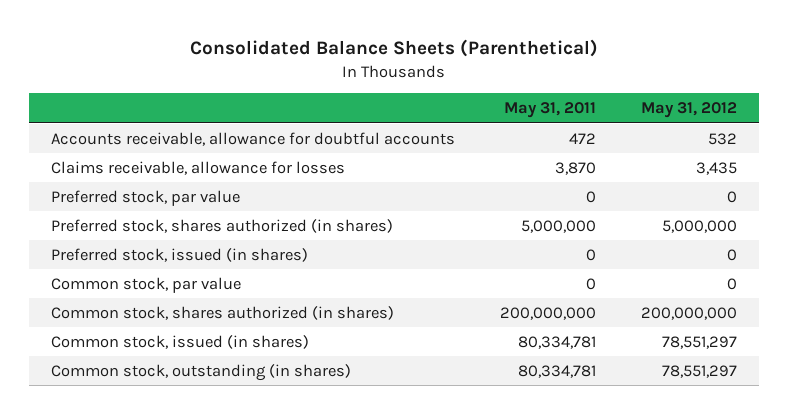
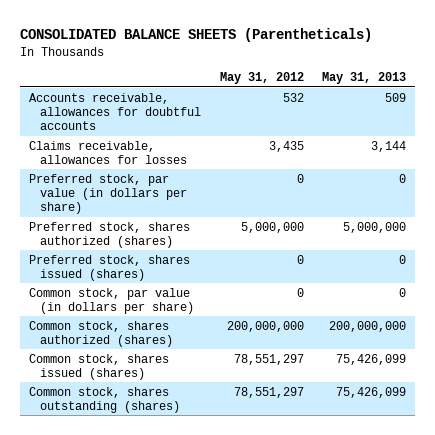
[190,39,599,58] Consolidated Balance Sheets (Parenthetical) -> [20,28,373,43] CONSOLIDATED BALANCE SHEETS (Parentheticals)
[504,102,597,119] May 31, 2011 -> none
none -> [321,72,406,85] May 31, 2013
[51,131,456,146] Accounts receivable, allowance for doubtful accounts -> [29,92,202,131] Accounts receivable, allowances for doubtful accounts
[51,160,346,175] Claims receivable, allowance for losses -> [29,140,188,164] Claims receivable, allowances for losses
[51,189,241,206] Preferred stock, par value -> [29,173,188,215] Preferred stock, par value (in dollars per share)
[51,218,394,233] Preferred stock, shares authorized (in shares) -> [29,221,191,248] Preferred stock, shares authorized (shares)
[51,247,309,262] Preferred stock, issued (in shares) -> [29,254,191,281] Preferred stock, shares issued (shares)
[51,276,242,293] Common stock, par value -> [29,287,195,314] Common stock, par value (in dollars per share)
[51,305,395,320] Common stock, shares authorized (in shares) -> [29,320,174,347] Common stock, shares authorized (shares)
[51,334,310,349] Common stock, issued (in shares) -> [29,353,170,380] Common stock, shares issued (shares)
[51,363,352,381] Common stock, outstanding (in shares) -> [29,386,181,413] Common stock, shares outstanding (shares)

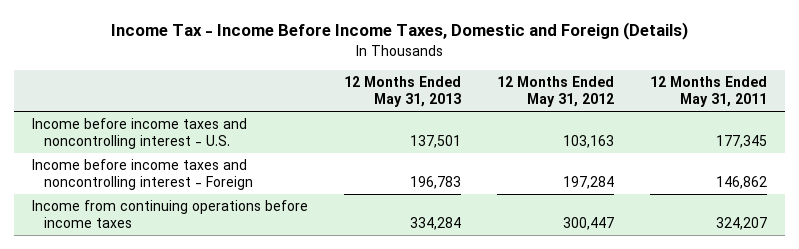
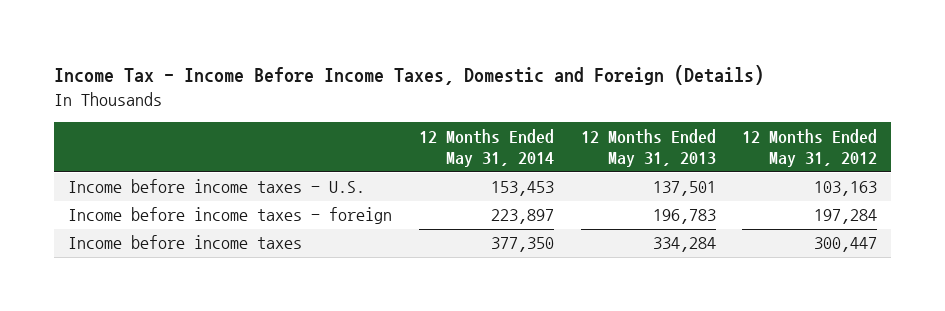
[650,75,768,108] 12 Months Ended May 31, 2011 -> none
none -> [418,128,554,168] 12 Months Ended May 31, 2014
[32,118,248,150] Income before income taxes and noncontrolling interest - U.S. -> [67,179,365,194] Income before income taxes - U.S.
[32,159,253,191] Income before income taxes and noncontrolling interest - Foreign -> [67,207,392,225] Income before income taxes - foreign
[32,200,309,229] Income from continuing operations before income taxes -> [67,235,302,250] Income before income taxes

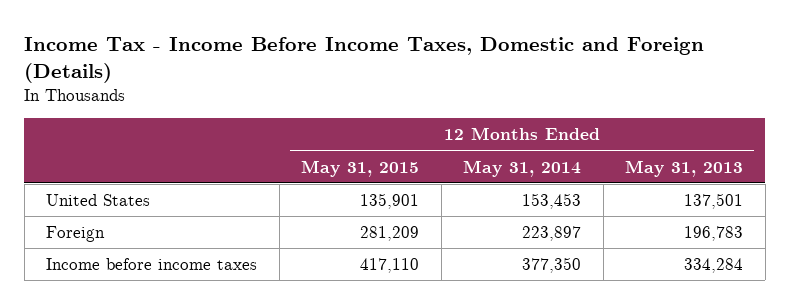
[742,128,878,168] 12 Months Ended May 31, 2012 -> none
none -> [301,159,420,177] May 31, 2015
[67,179,365,194] Income before income taxes - U.S. -> [46,194,151,207] United States
[67,207,392,225] Income before income taxes - foreign -> [46,226,106,243] Foreign

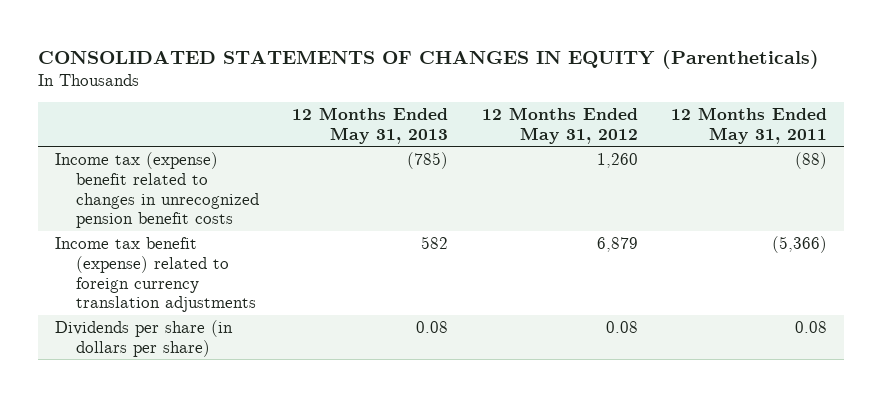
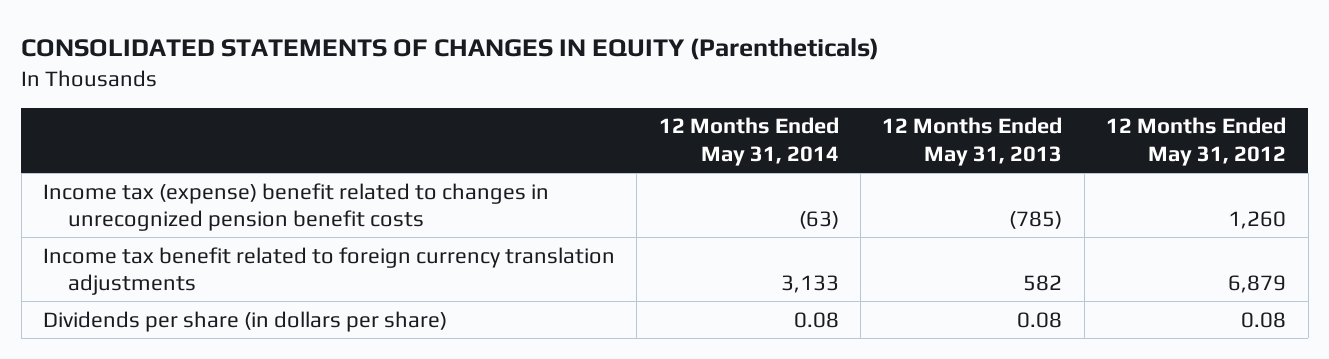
[671,106,828,144] 12 Months Ended May 31, 2011 -> none
none -> [658,117,839,166] 12 Months Ended May 31, 2014
[54,236,256,313] Income tax benefit (expense) related to foreign currency translation adjustments -> [42,246,615,296] Income tax benefit related to foreign currency translation adjustments

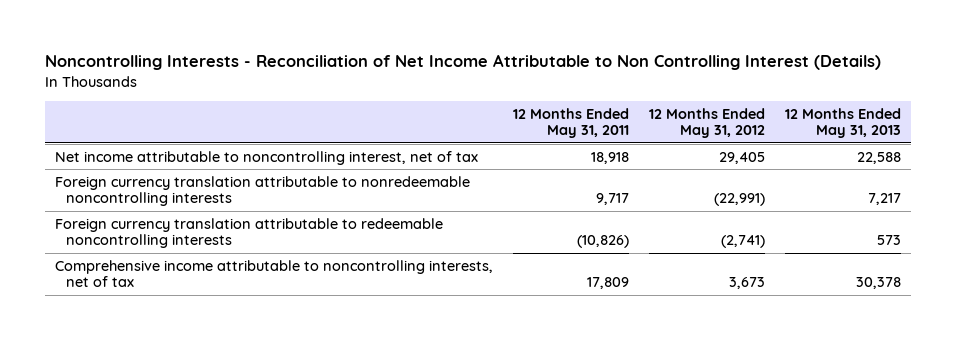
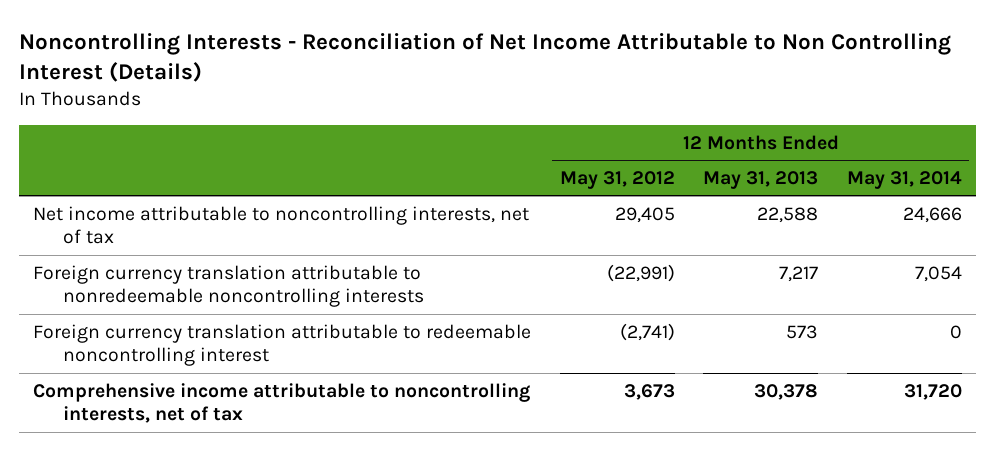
[512,107,629,139] 12 Months Ended May 31, 2011 -> none
none -> [846,170,962,189] May 31, 2014
[54,150,478,165] Net income attributable to noncontrolling interest, net of tax -> [33,205,530,245] Net income attributable to noncontrolling interests, net of tax
[54,217,443,249] Foreign currency translation attributable to redeemable noncontrolling interests -> [33,323,532,367] Foreign currency translation attributable to redeemable noncontrolling interest

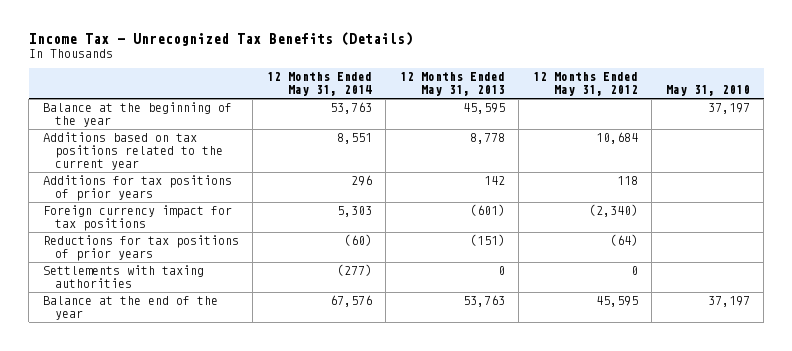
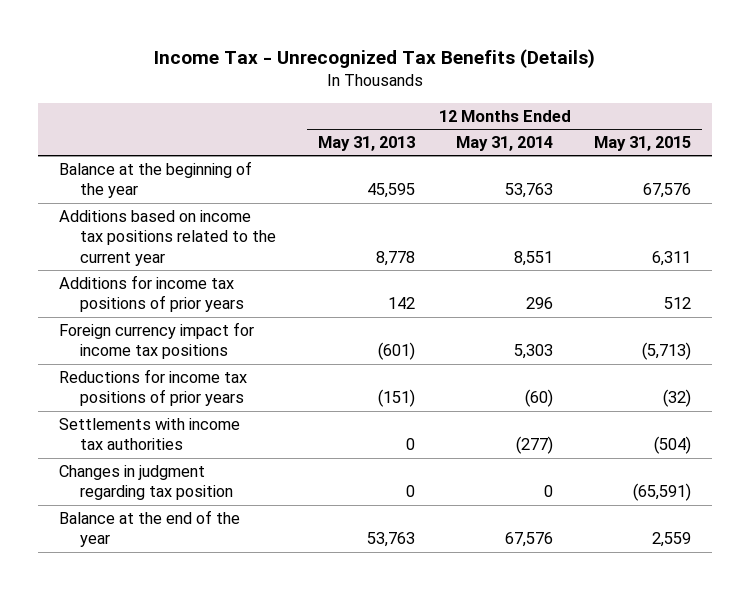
[532,71,638,97] 12 Months Ended May 31, 2012 -> none
[665,85,750,97] May 31, 2010 -> none
none -> [594,136,692,152] May 31, 2015
[42,132,223,171] Additions based on tax positions related to the current year -> [59,210,277,266] Additions based on income tax positions related to the current year
[42,175,232,202] Additions for tax positions of prior years -> [59,275,245,313] Additions for income tax positions of prior years
[42,205,232,232] Foreign currency impact for tax positions -> [59,322,255,360] Foreign currency impact for income tax positions
[42,235,239,262] Reductions for tax positions of prior years -> [59,369,248,407] Reductions for income tax positions of prior years
[42,265,204,289] Settlements with taxing authorities -> [59,418,241,451] Settlements with income tax authorities
none -> [59,465,234,501] Changes in judgment regarding tax position

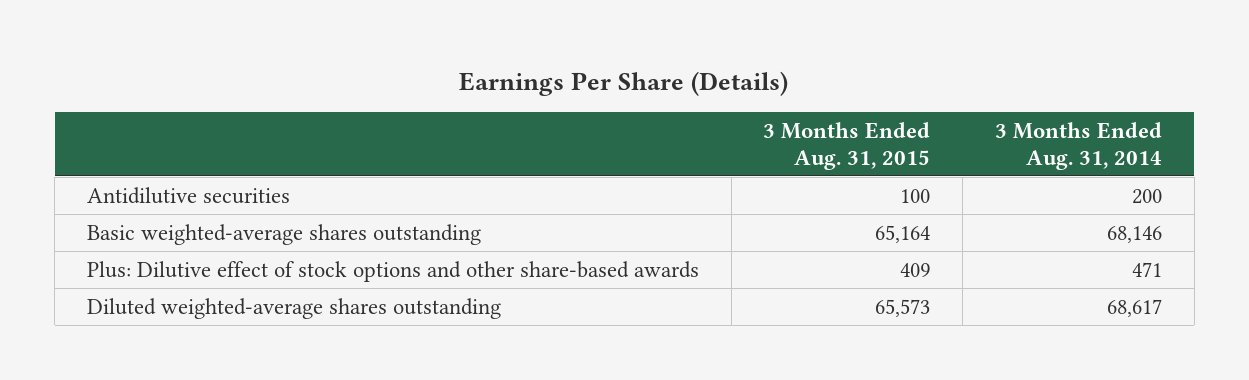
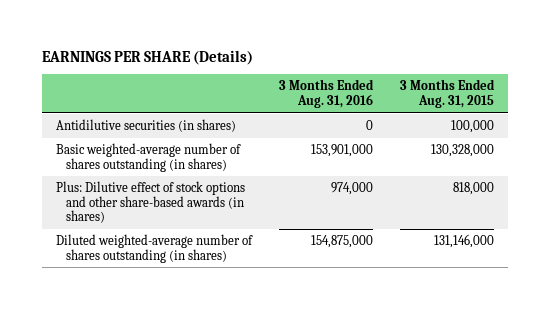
[459,70,789,96] Earnings Per Share (Details) -> [42,49,254,65] EARNINGS PER SHARE (Details)
[994,122,1162,170] 3 Months Ended Aug. 31, 2014 -> none
none -> [278,79,374,108] 3 Months Ended Aug. 31, 2016
[86,187,290,205] Antidilutive securities -> [55,119,236,133] Antidilutive securities (in shares)
[900,189,931,204] 100 -> [450,120,494,134] 100,000
[86,224,481,246] Basic weighted-average shares outstanding -> [55,143,241,172] Basic weighted-average number of shares outstanding (in shares)
[875,225,931,244] 65,164 -> [430,144,494,158] 130,328,000
[86,261,699,283] Plus: Dilutive effect of stock options and other share-based awards -> [55,181,245,224] Plus: Dilutive effect of stock options and other share-based awards (in shares)
[900,263,931,278] 409 -> [452,182,494,196] 818,000
[86,298,501,320] Diluted weighted-average shares outstanding -> [55,234,253,263] Diluted weighted-average number of shares outstanding (in shares)
[875,299,931,318] 65,573 -> [433,234,494,249] 131,146,000

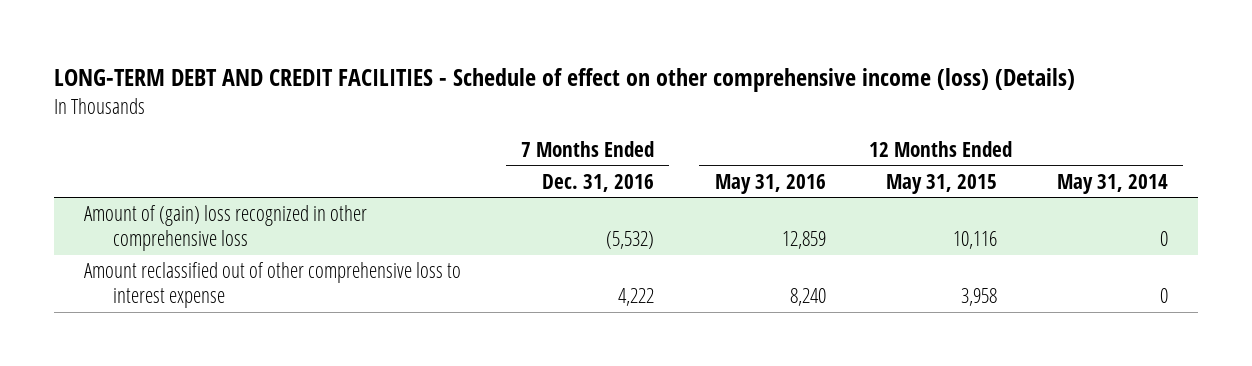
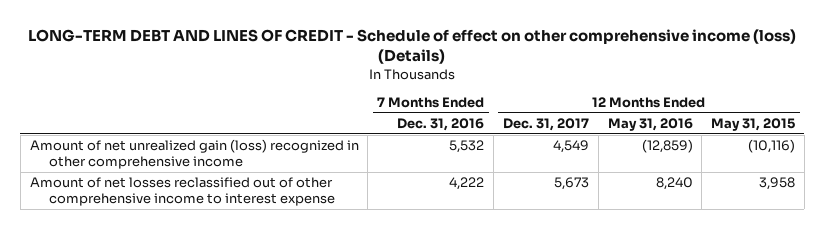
[54,68,1076,93] LONG-TERM DEBT AND CREDIT FACILITIES - Schedule of effect on other comprehensive income (loss) (Details) -> [28,28,797,65] LONG-TERM DEBT AND LINES OF CREDIT - Schedule of effect on other comprehensive income (loss) (Details)
[1056,173,1168,194] May 31, 2014 -> none
none -> [502,118,589,132] Dec. 31, 2017
[84,205,368,252] Amount of (gain) loss recognized in other comprehensive loss -> [29,139,359,170] Amount of net unrealized gain (loss) recognized in other comprehensive income
[606,231,655,250] (5,532) -> [449,140,485,154] 5,532
[781,231,826,250] 12,859 -> [641,139,693,154] (12,859)
[952,231,997,250] 10,116 -> [748,139,796,154] (10,116)
[84,262,462,309] Amount reclassified out of other comprehensive loss to interest expense -> [29,177,335,207] Amount of net losses reclassified out of other comprehensive income to interest expense

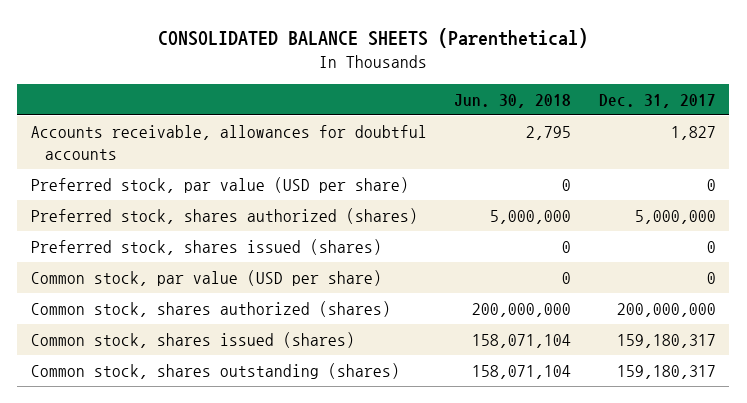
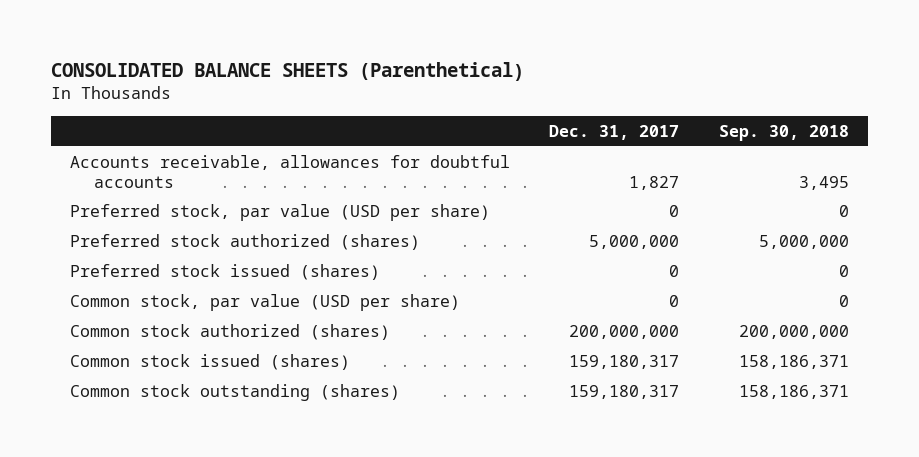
[454,93,572,108] Jun. 30, 2018 -> none
none -> [718,124,849,141] Sep. 30, 2018
[31,207,419,224] Preferred stock, shares authorized (shares) -> [70,233,421,250] Preferred stock authorized (shares)
[31,238,383,255] Preferred stock, shares issued (shares) -> [70,263,381,280] Preferred stock issued (shares)
[31,300,392,317] Common stock, shares authorized (shares) -> [70,323,391,340] Common stock authorized (shares)
[31,331,356,348] Common stock, shares issued (shares) -> [70,353,351,370] Common stock issued (shares)
[31,362,401,379] Common stock, shares outstanding (shares) -> [70,383,401,401] Common stock outstanding (shares)

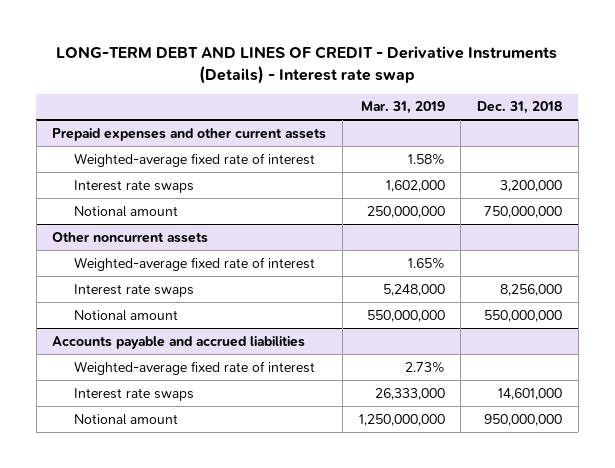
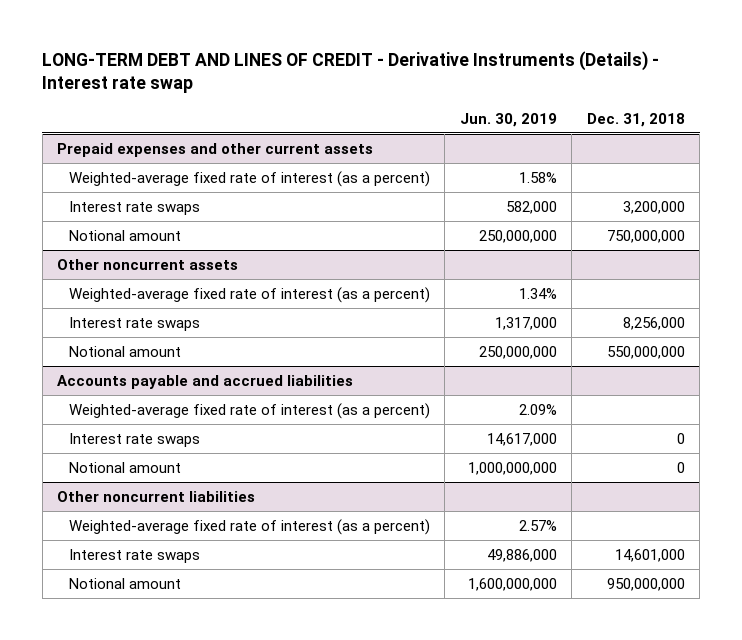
[360,101,445,115] Mar. 31, 2019 -> none
none -> [459,112,557,127] Jun. 30, 2019
[73,152,315,167] Weighted-average fixed rate of interest -> [68,170,430,187] Weighted-average fixed rate of interest (as a percent)
[73,256,315,271] Weighted-average fixed rate of interest -> [68,286,430,303] Weighted-average fixed rate of interest (as a percent)
[73,360,315,375] Weighted-average fixed rate of interest -> [68,402,430,419] Weighted-average fixed rate of interest (as a percent)
none -> [68,432,200,447] Interest rate swaps
none -> [68,461,181,473] Notional amount
none -> [57,490,256,502] Other noncurrent liabilities
none -> [68,518,430,535] Weighted-average fixed rate of interest (as a percent)

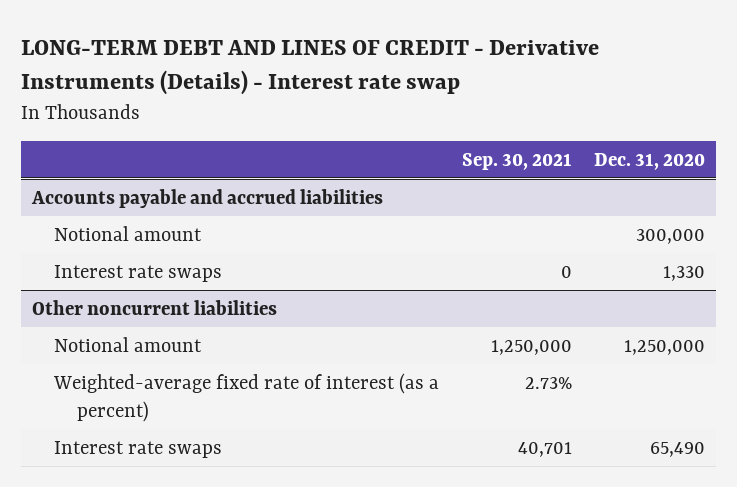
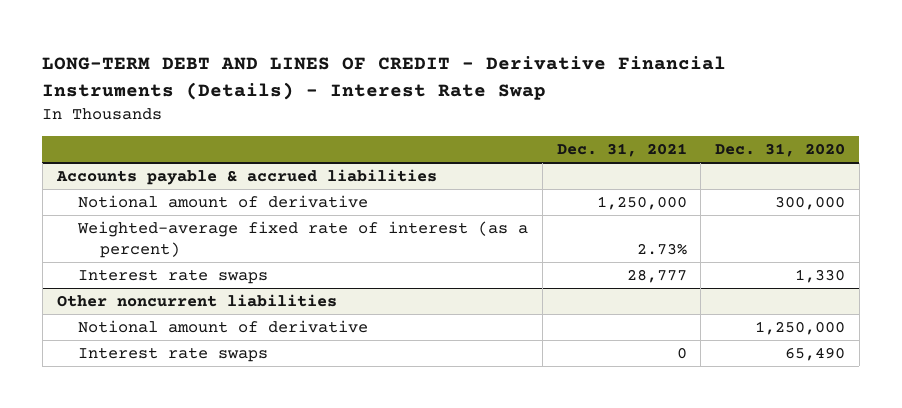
[20,39,599,96] LONG-TERM DEBT AND LINES OF CREDIT - Derivative Instruments (Details) - Interest rate swap -> [42,56,727,100] LONG-TERM DEBT AND LINES OF CREDIT - Derivative Financial Instruments (Details) - Interest Rate Swap
[461,152,572,170] Sep. 30, 2021 -> none
none -> [556,143,687,158] Dec. 31, 2021
[30,188,383,208] Accounts payable and accrued liabilities -> [55,169,437,186] Accounts payable & accrued liabilities
[54,225,203,241] Notional amount -> [78,195,369,209] Notional amount of derivative
none -> [77,221,529,258] Weighted-average fixed rate of interest (as a percent)
[53,372,440,422] Weighted-average fixed rate of interest (as a percent) -> none
[54,336,203,352] Notional amount -> [78,320,369,334] Notional amount of derivative

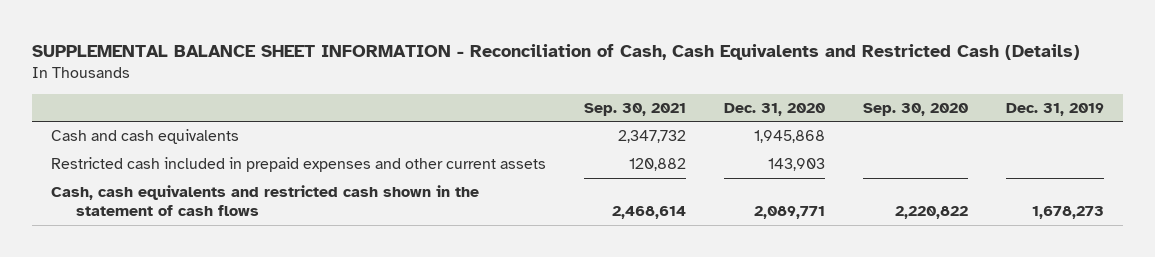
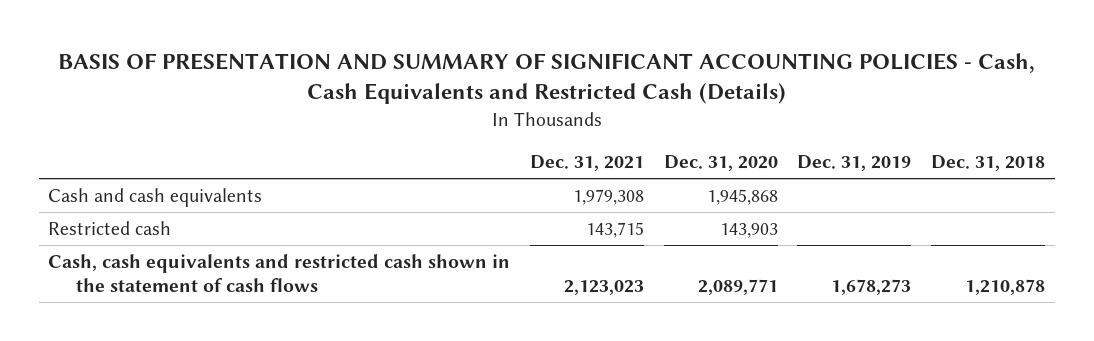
[31,43,1080,60] SUPPLEMENTAL BALANCE SHEET INFORMATION - Reconciliation of Cash, Cash Equivalents and Restricted Cash (Details) -> [57,52,1035,105] BASIS OF PRESENTATION AND SUMMARY OF SIGNIFICANT ACCOUNTING POLICIES - Cash, Cash Equivalents and Restricted Cash (Details)
[583,103,686,117] Sep. 30, 2021 -> none
[862,103,968,117] Sep. 30, 2020 -> none
none -> [530,155,645,172] Dec. 31, 2021
none -> [931,155,1046,172] Dec. 31, 2018
[50,157,546,173] Restricted cash included in prepaid expenses and other current assets -> [48,220,172,235] Restricted cash

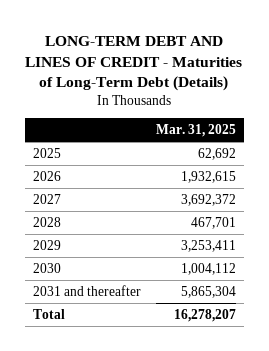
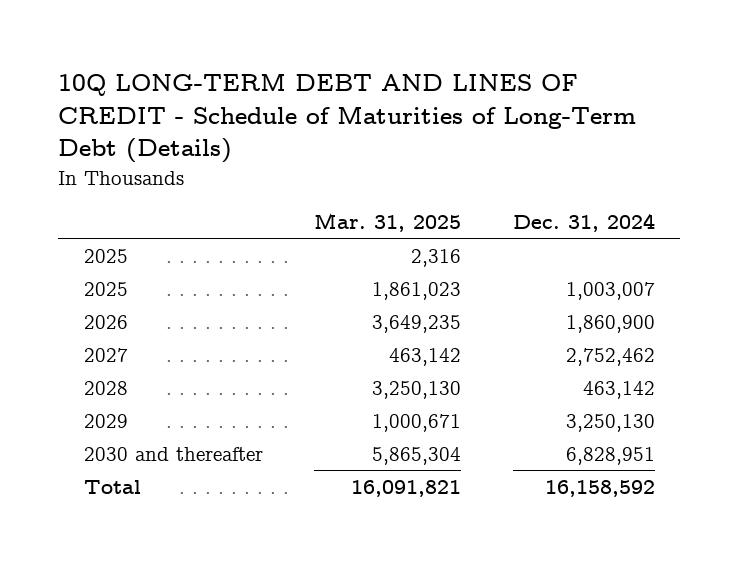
[25,35,243,92] LONG-TERM DEBT AND LINES OF CREDIT - Maturities of Long-Term Debt (Details) -> [58,73,637,164] 10Q LONG-TERM DEBT AND LINES OF CREDIT - Schedule of Maturities of Long-Term Debt (Details)
none -> [512,213,655,233] Dec. 31, 2024
[32,262,61,273] 2030 -> none
[198,147,237,160] 62,692 -> [411,248,462,267] 2,316
none -> [84,281,129,296] 2025
[181,170,237,183] 1,932,615 -> [372,314,462,333] 3,649,235
[181,193,237,206] 3,692,372 -> [389,347,462,366] 463,142
[191,216,237,229] 467,701 -> [372,380,462,399] 3,250,130
[181,239,237,252] 3,253,411 -> [372,413,462,432] 1,000,671
[32,284,141,296] 2031 and thereafter -> [84,446,264,461] 2030 and thereafter
[174,308,237,322] 16,278,207 -> [351,479,462,497] 16,091,821

